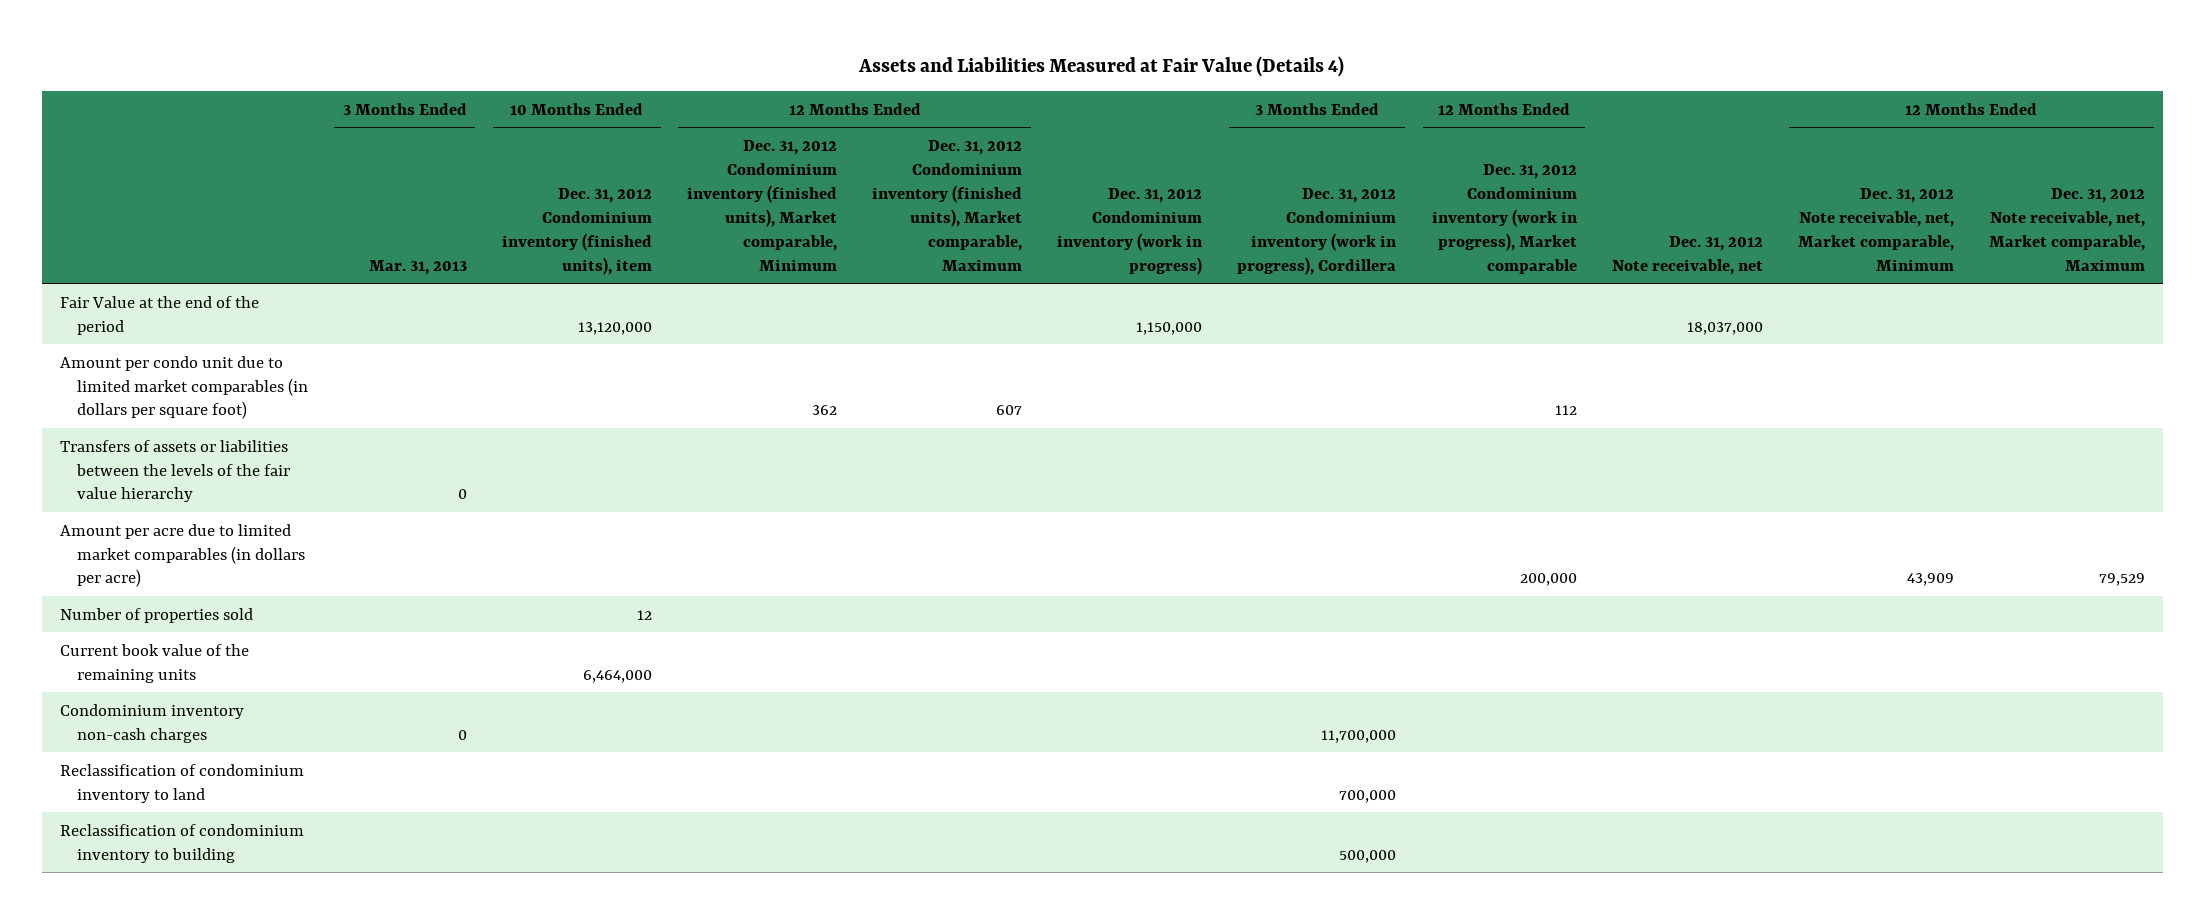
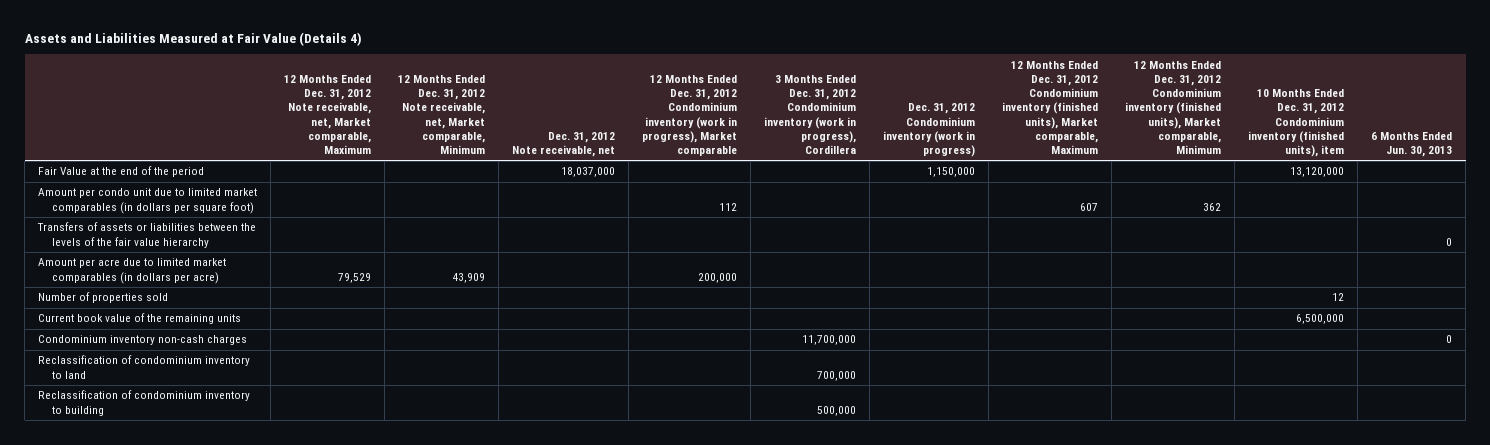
[368,259,467,275] Mar. 31, 2013 -> none
none -> [1371,131,1453,158] 6 Months Ended Jun. 30, 2013
[582,669,652,683] 6,464,000 -> [1296,314,1345,325] 6,500,000

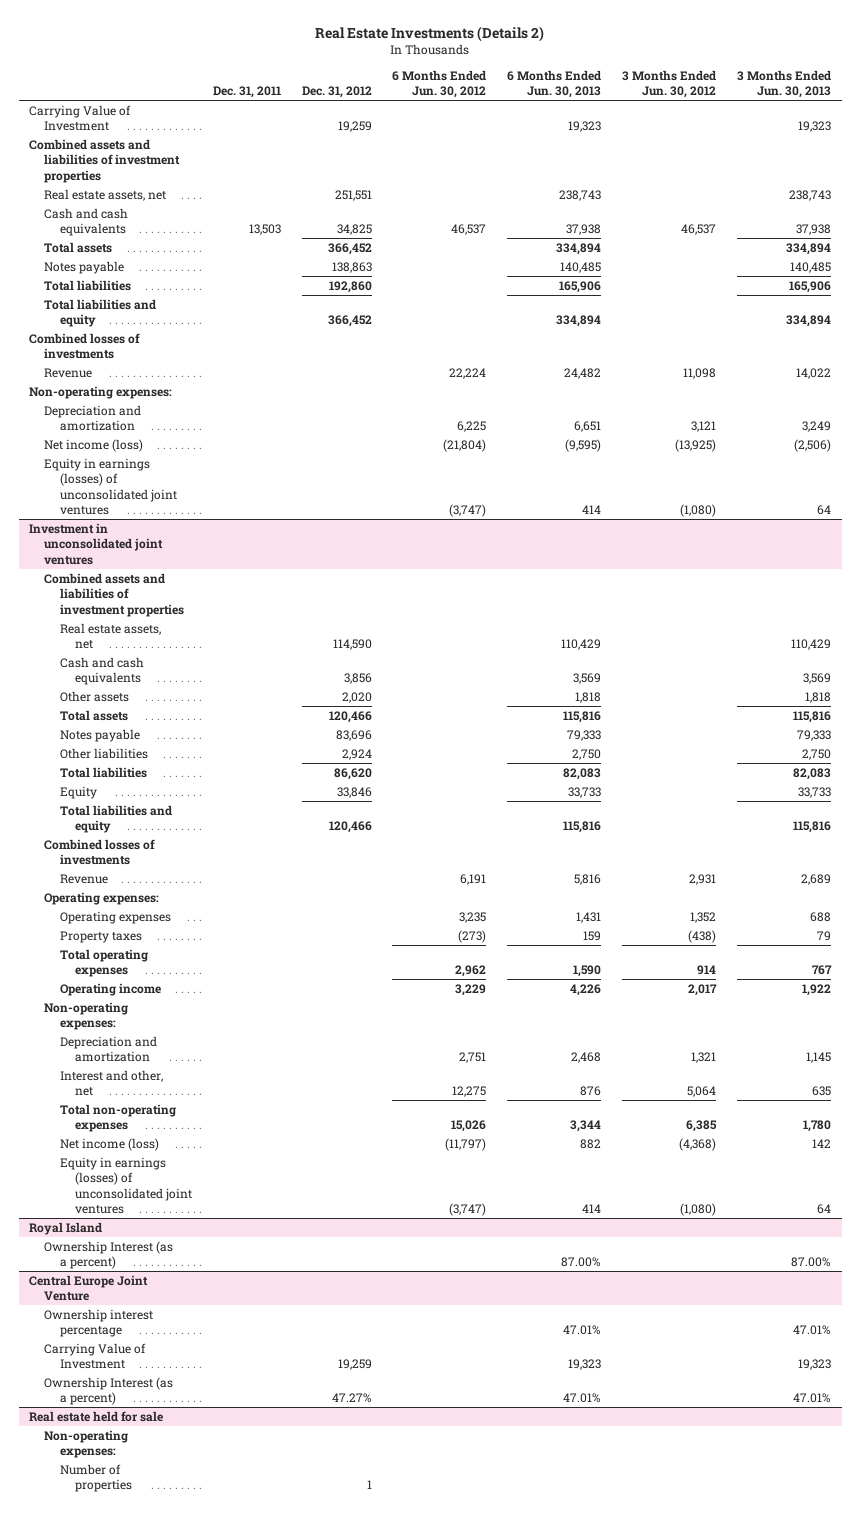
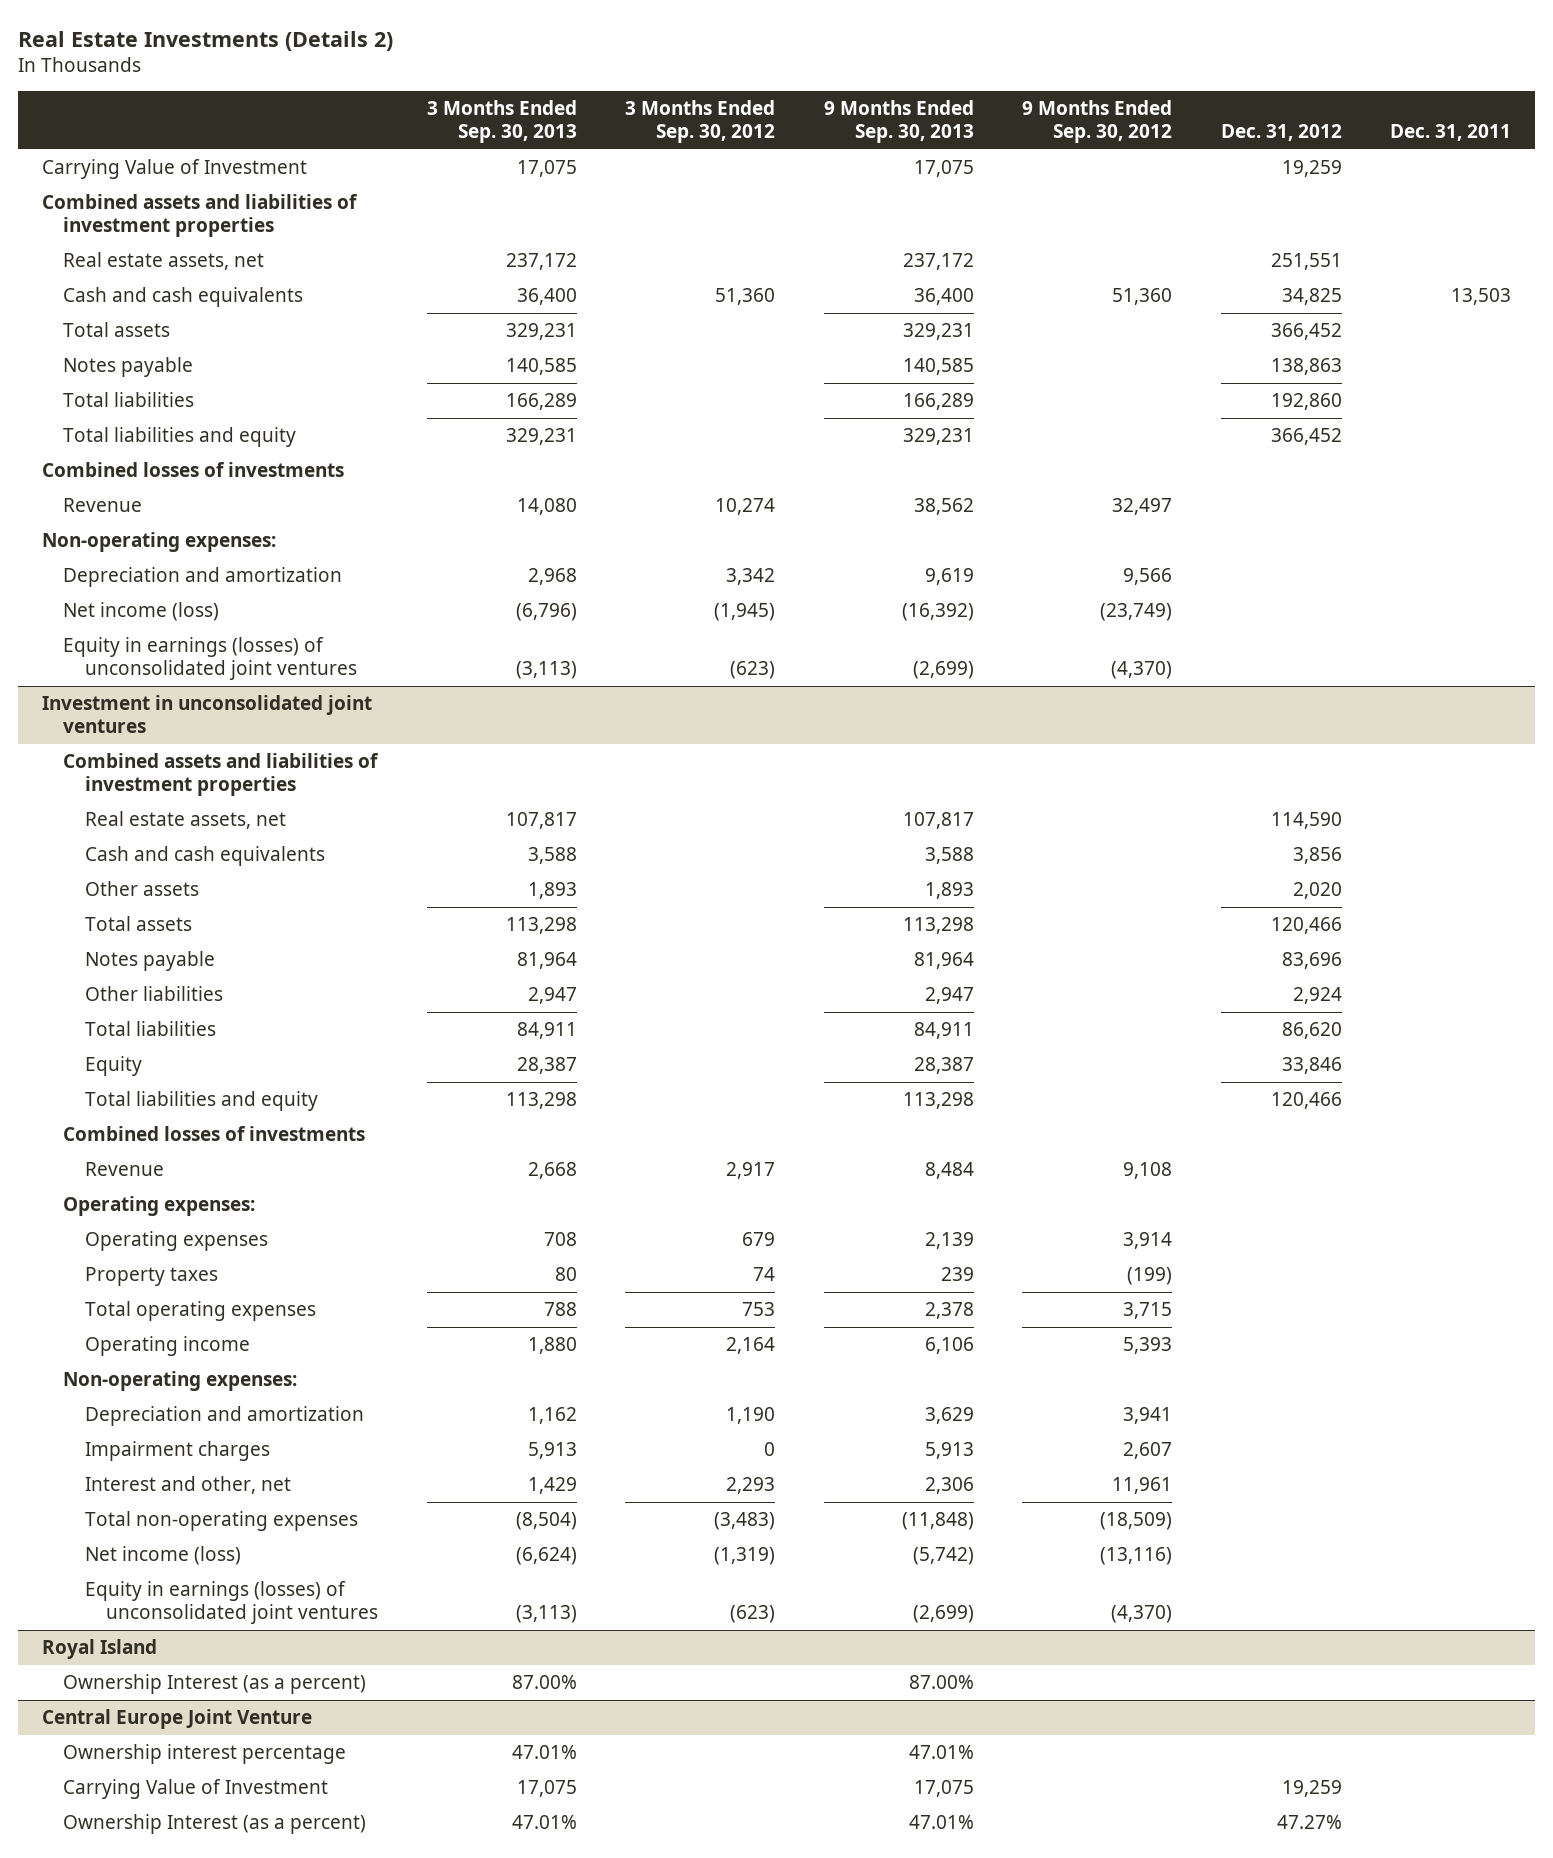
[392,69,487,99] 6 Months Ended Jun. 30, 2012 -> none
[507,69,602,99] 6 Months Ended Jun. 30, 2013 -> none
[622,69,717,99] 3 Months Ended Jun. 30, 2012 -> none
[737,69,832,99] 3 Months Ended Jun. 30, 2013 -> none
none -> [426,100,577,144] 3 Months Ended Sep. 30, 2013
none -> [625,100,776,144] 3 Months Ended Sep. 30, 2012
none -> [823,100,974,144] 9 Months Ended Sep. 30, 2013
none -> [1022,100,1173,144] 9 Months Ended Sep. 30, 2012
none -> [84,1441,270,1462] Impairment charges
[29,1410,164,1422] Real estate held for sale -> none
[44,1429,129,1459] Non-operating expenses: -> none
[59,1463,132,1493] Number of properties -> none

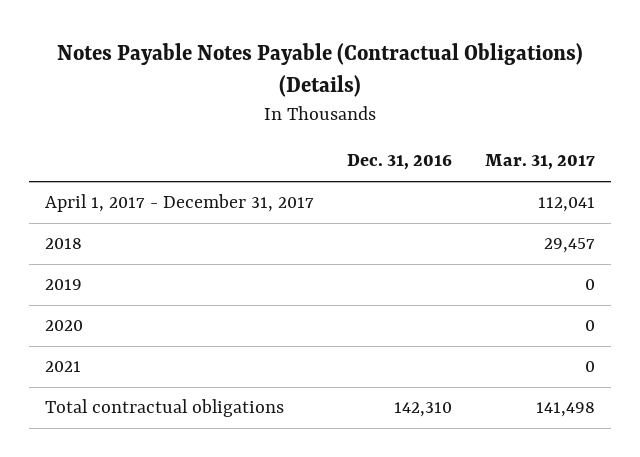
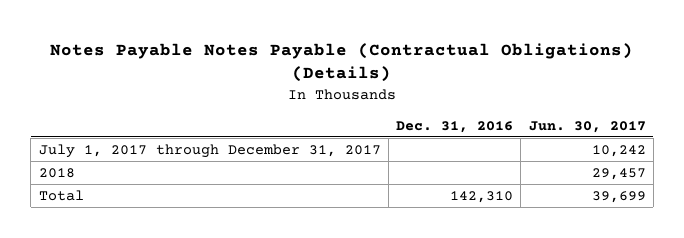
[484,154,595,171] Mar. 31, 2017 -> none
none -> [528,120,646,133] Jun. 30, 2017
[45,194,315,213] April 1, 2017 - December 31, 2017 -> [38,143,381,158] July 1, 2017 through December 31, 2017
[45,279,83,291] 2019 -> none
[45,320,84,332] 2020 -> none
[45,361,82,373] 2021 -> none
[45,399,285,418] Total contractual obligations -> [38,189,84,201] Total

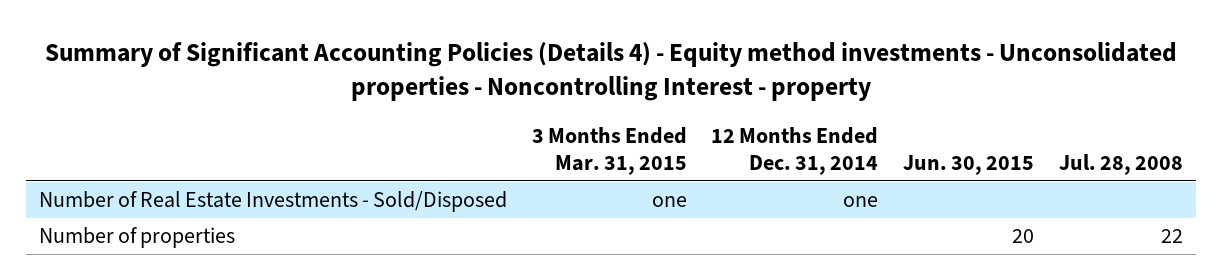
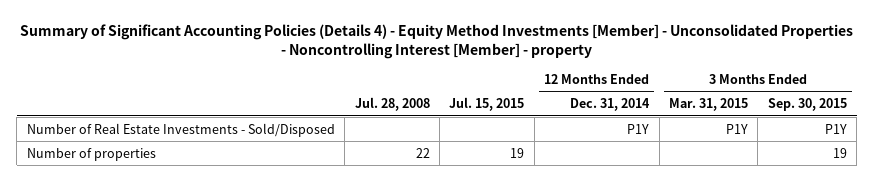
[44,41,1177,101] Summary of Significant Accounting Policies (Details 4) - Equity method investments - Unconsolidated properties - Noncontrolling Interest - property -> [19,23,853,60] Summary of Significant Accounting Policies (Details 4) - Equity Method Investments [Member] - Unconsolidated Properties - Noncontrolling Interest [Member] - property
[903,155,1035,176] Jun. 30, 2015 -> none
none -> [449,97,525,112] Jul. 15, 2015
none -> [767,98,847,112] Sep. 30, 2015
[651,196,687,208] one -> [725,123,748,134] P1Y
[843,196,879,208] one -> [627,123,650,134] P1Y

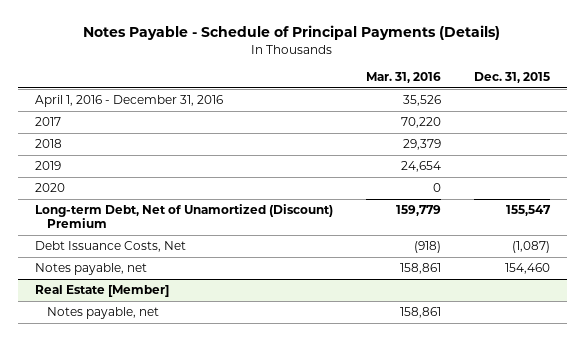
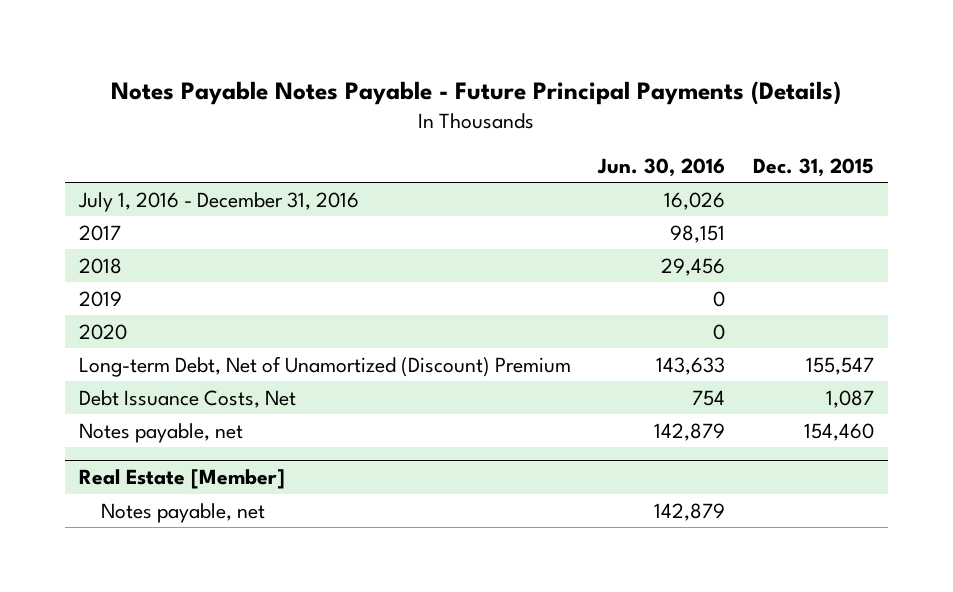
[83,25,501,41] Notes Payable - Schedule of Principal Payments (Details) -> [111,80,842,105] Notes Payable Notes Payable - Future Principal Payments (Details)
[365,72,441,84] Mar. 31, 2016 -> none
none -> [597,157,726,177] Jun. 30, 2016
[34,95,223,108] April 1, 2016 - December 31, 2016 -> [77,191,359,212] July 1, 2016 - December 31, 2016
[512,241,551,254] (1,087) -> [825,389,874,408] 1,087

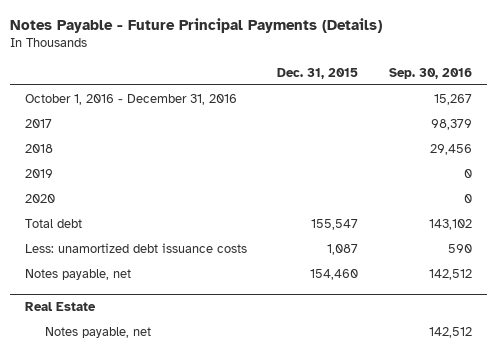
[111,80,842,105] Notes Payable Notes Payable - Future Principal Payments (Details) -> [10,18,383,34] Notes Payable - Future Principal Payments (Details)
[597,157,726,177] Jun. 30, 2016 -> none
none -> [388,67,472,79] Sep. 30, 2016
[77,191,359,212] July 1, 2016 - December 31, 2016 -> [25,93,238,105] October 1, 2016 - December 31, 2016
[78,355,571,377] Long-term Debt, Net of Unamortized (Discount) Premium -> [25,218,83,228] Total debt
[78,389,296,408] Debt Issuance Costs, Net -> [25,242,248,253] Less: unamortized debt issuance costs
[78,469,285,490] Real Estate [Member] -> [25,301,97,311] Real Estate

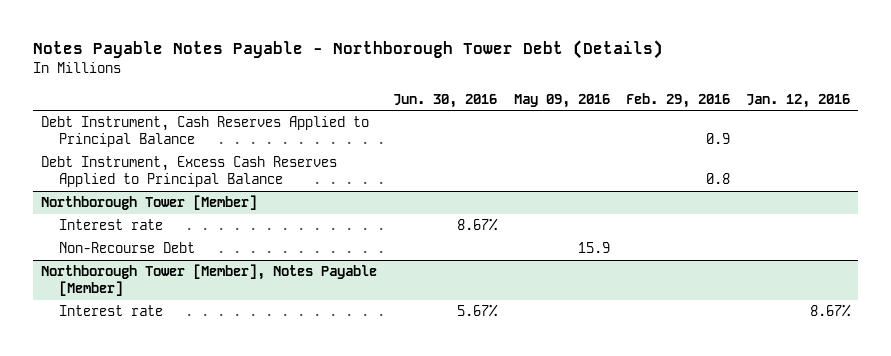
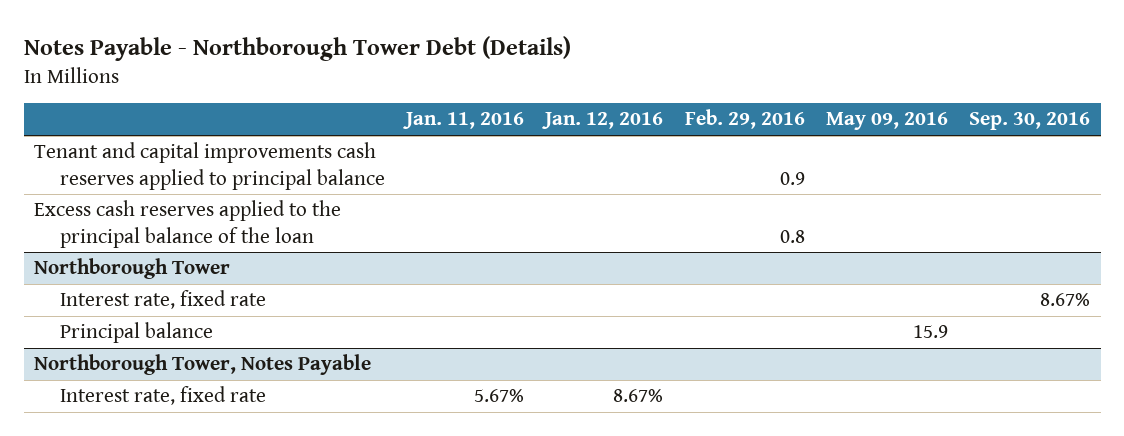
[32,40,663,60] Notes Payable Notes Payable - Northborough Tower Debt (Details) -> [23,36,571,62] Notes Payable - Northborough Tower Debt (Details)
[393,93,498,108] Jun. 30, 2016 -> none
none -> [403,112,525,130] Jan. 11, 2016
none -> [969,112,1091,131] Sep. 30, 2016
[40,116,369,148] Debt Instrument, Cash Reserves Applied to Principal Balance -> [34,142,385,190] Tenant and capital improvements cash reserves applied to principal balance
[40,156,337,188] Debt Instrument, Excess Cash Reserves Applied to Principal Balance -> [34,200,342,248] Excess cash reserves applied to the principal balance of the loan
[40,195,257,211] Northborough Tower [Member] -> [34,258,231,280] Northborough Tower
[58,219,163,231] Interest rate -> [59,290,266,310] Interest rate, fixed rate
[58,242,195,254] Non-Recourse Debt -> [59,322,213,344] Principal balance
[40,264,377,297] Northborough Tower [Member], Notes Payable [Member] -> [34,354,372,376] Northborough Tower, Notes Payable
[58,305,163,317] Interest rate -> [59,386,266,406] Interest rate, fixed rate

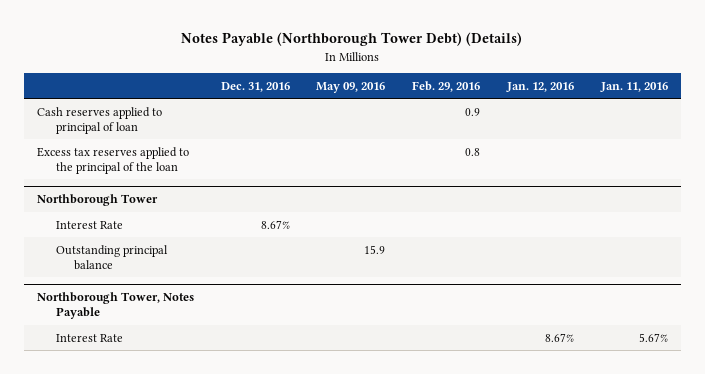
[23,36,571,62] Notes Payable - Northborough Tower Debt (Details) -> [181,32,523,47] Notes Payable (Northborough Tower Debt) (Details)
[969,112,1091,131] Sep. 30, 2016 -> none
none -> [220,81,290,92] Dec. 31, 2016
[34,142,385,190] Tenant and capital improvements cash reserves applied to principal balance -> [36,106,162,134] Cash reserves applied to principal of loan
[34,200,342,248] Excess cash reserves applied to the principal balance of the loan -> [36,146,189,174] Excess tax reserves applied to the principal of the loan
[59,290,266,310] Interest rate, fixed rate -> [55,220,123,229] Interest Rate
[59,322,213,344] Principal balance -> [55,244,168,270] Outstanding principal balance
[59,386,266,406] Interest rate, fixed rate -> [55,333,123,342] Interest Rate

